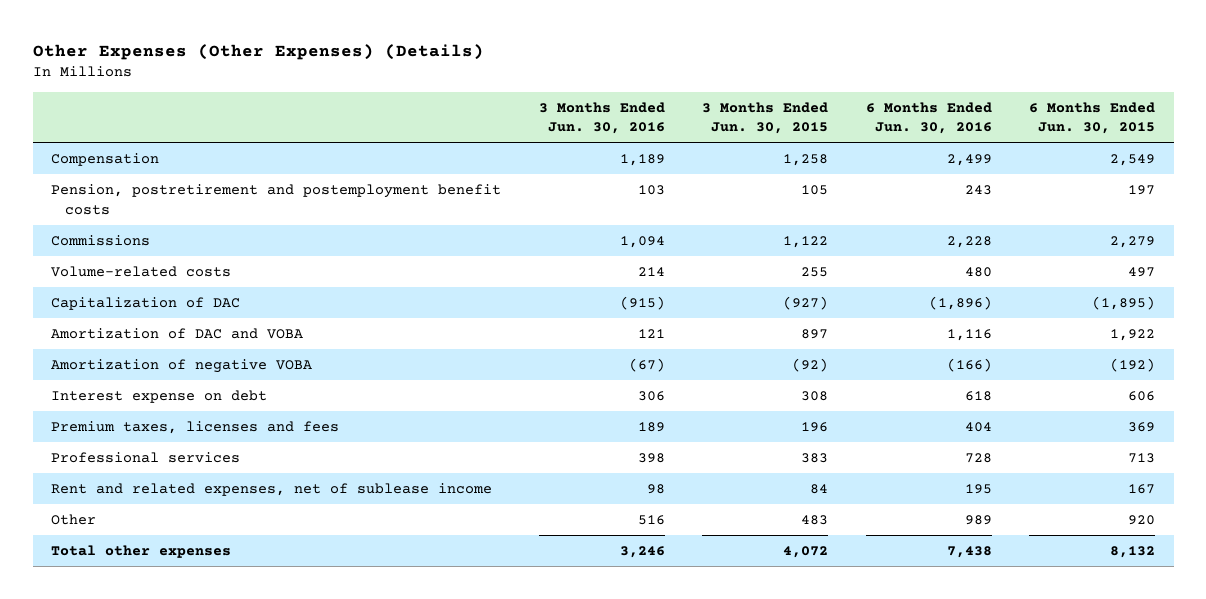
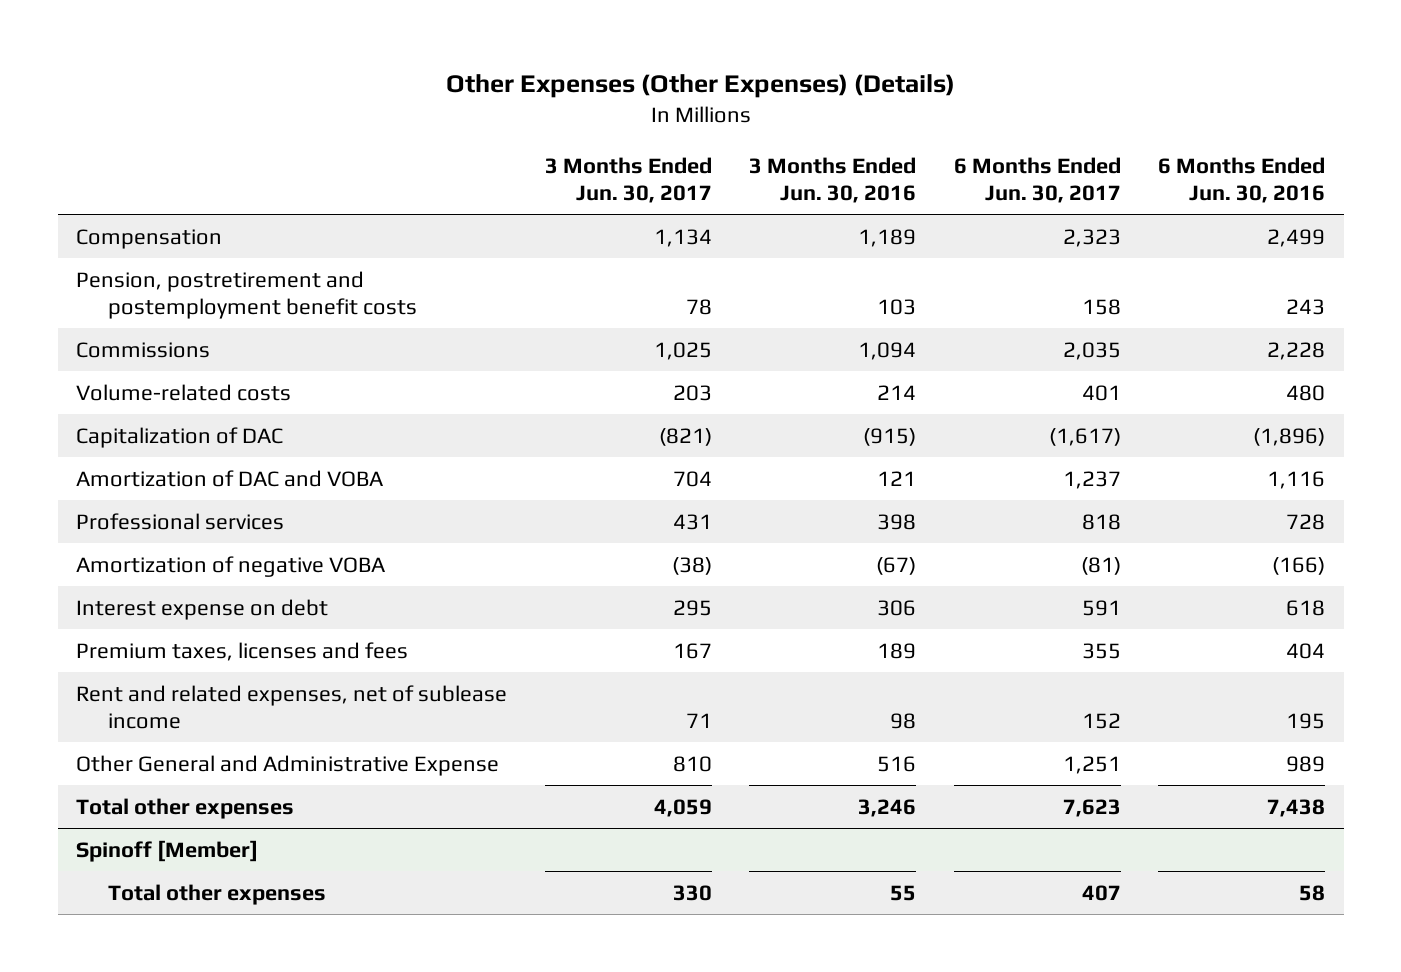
[702,101,829,135] 3 Months Ended Jun. 30, 2015 -> none
[1028,101,1155,135] 6 Months Ended Jun. 30, 2015 -> none
none -> [544,156,712,204] 3 Months Ended Jun. 30, 2017
none -> [953,156,1121,204] 6 Months Ended Jun. 30, 2017
[51,452,241,464] Professional services -> [76,512,285,530] Professional services
[51,514,97,526] Other -> [76,754,500,776] Other General and Administrative Expense
none -> [76,839,259,862] Spinoff [Member]
none -> [107,883,326,905] Total other expenses

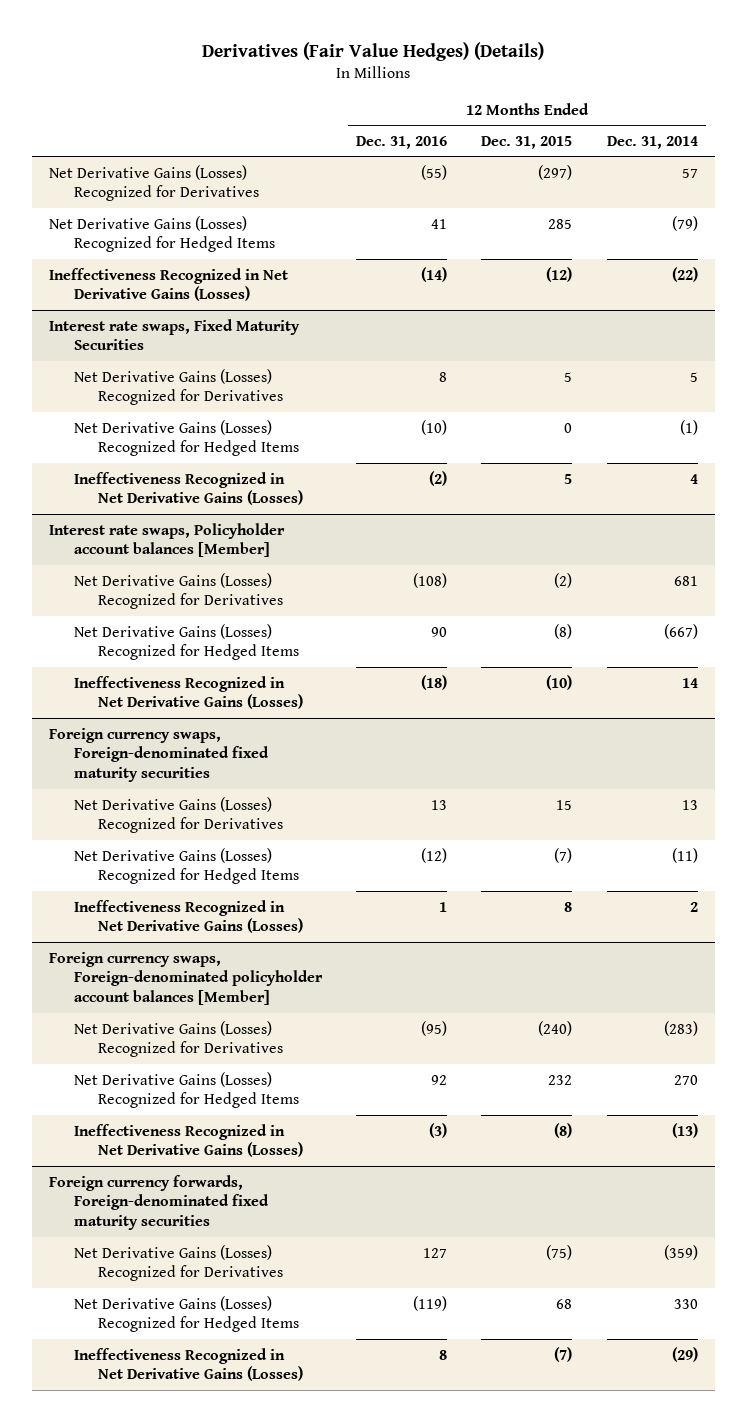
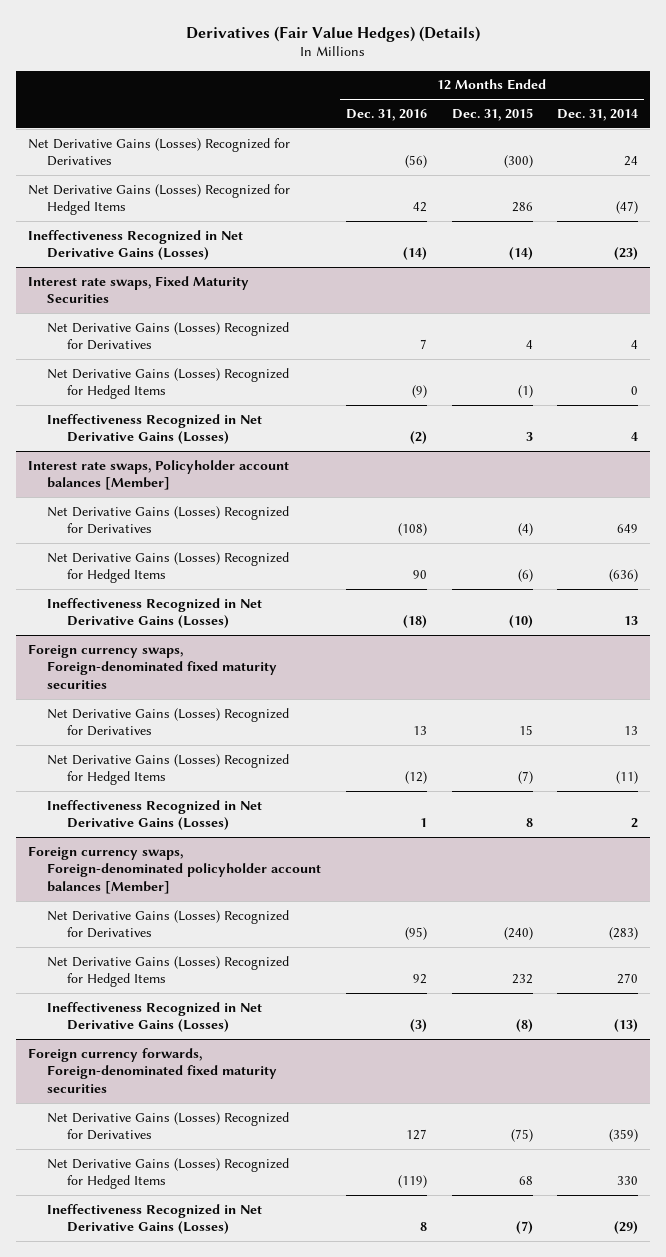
[421,164,448,180] (55) -> [404,155,427,169] (56)
[538,164,573,180] (297) -> [503,155,533,169] (300)
[681,167,698,178] 57 -> [624,156,639,167] 24
[431,218,448,229] 41 -> [412,202,427,213] 42
[548,218,573,229] 285 -> [511,202,533,213] 286
[671,215,698,231] (79) -> [616,201,639,215] (47)
[546,266,573,282] (12) -> [508,247,533,261] (14)
[671,266,698,282] (22) -> [614,247,639,261] (23)
[439,371,448,382] 8 -> [419,339,427,350] 7
[564,371,573,382] 5 -> [525,340,533,350] 4
[689,371,698,382] 5 -> [631,340,639,350] 4
[421,419,448,435] (10) -> [411,385,427,399] (9)
[564,422,573,433] 0 -> [517,385,533,399] (1)
[679,419,698,435] (1) -> [631,386,639,396] 0
[564,473,573,484] 5 -> [525,432,533,442] 3
[554,572,573,588] (2) -> [517,523,533,537] (4)
[673,575,698,586] 681 -> [617,524,639,534] 649
[554,623,573,639] (8) -> [517,569,533,583] (6)
[663,623,698,639] (667) -> [609,569,639,583] (636)
[681,677,698,688] 14 -> [624,616,639,626] 13

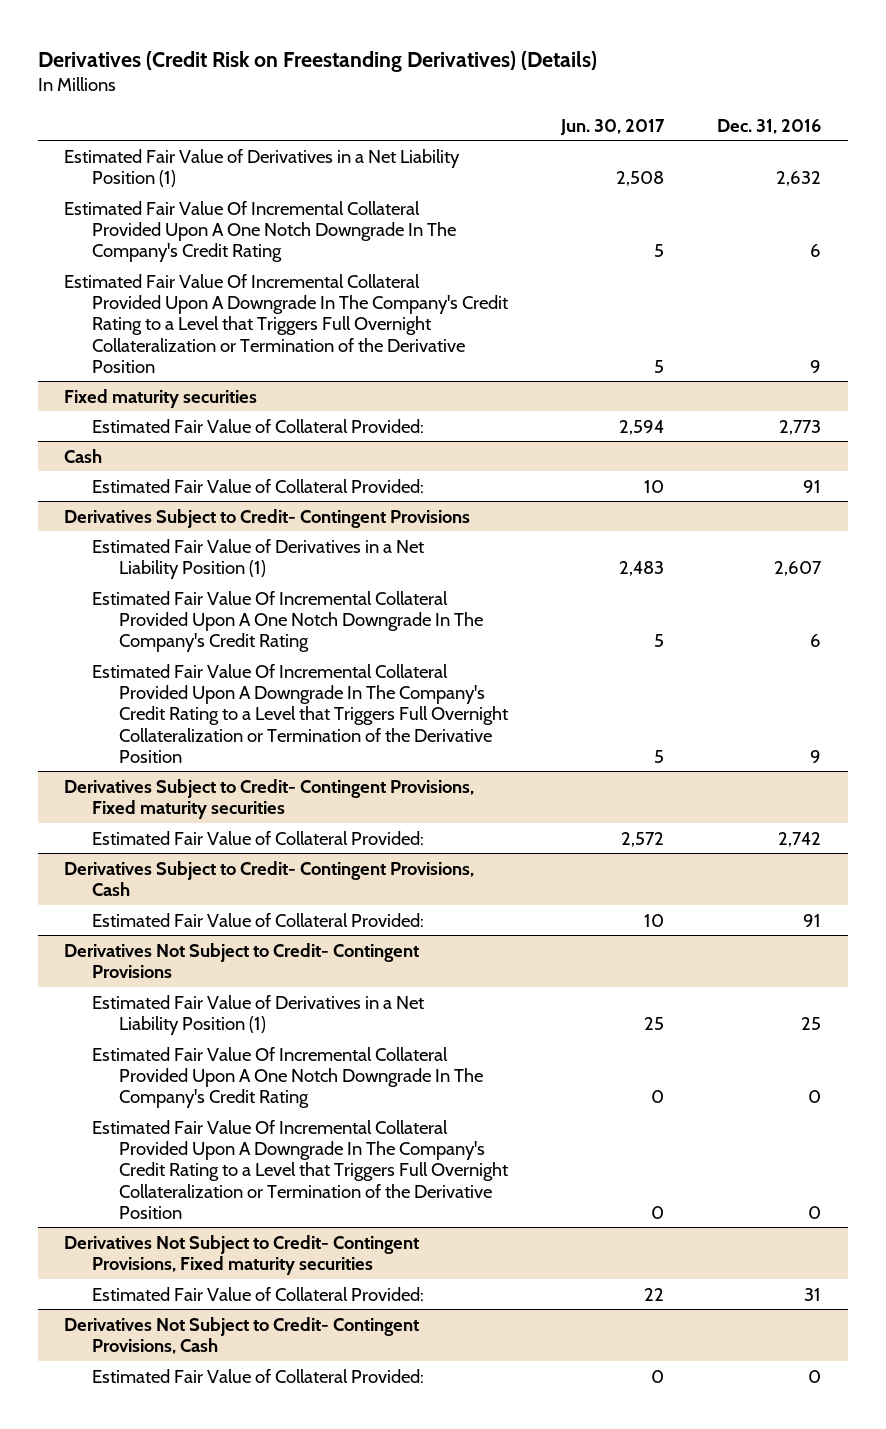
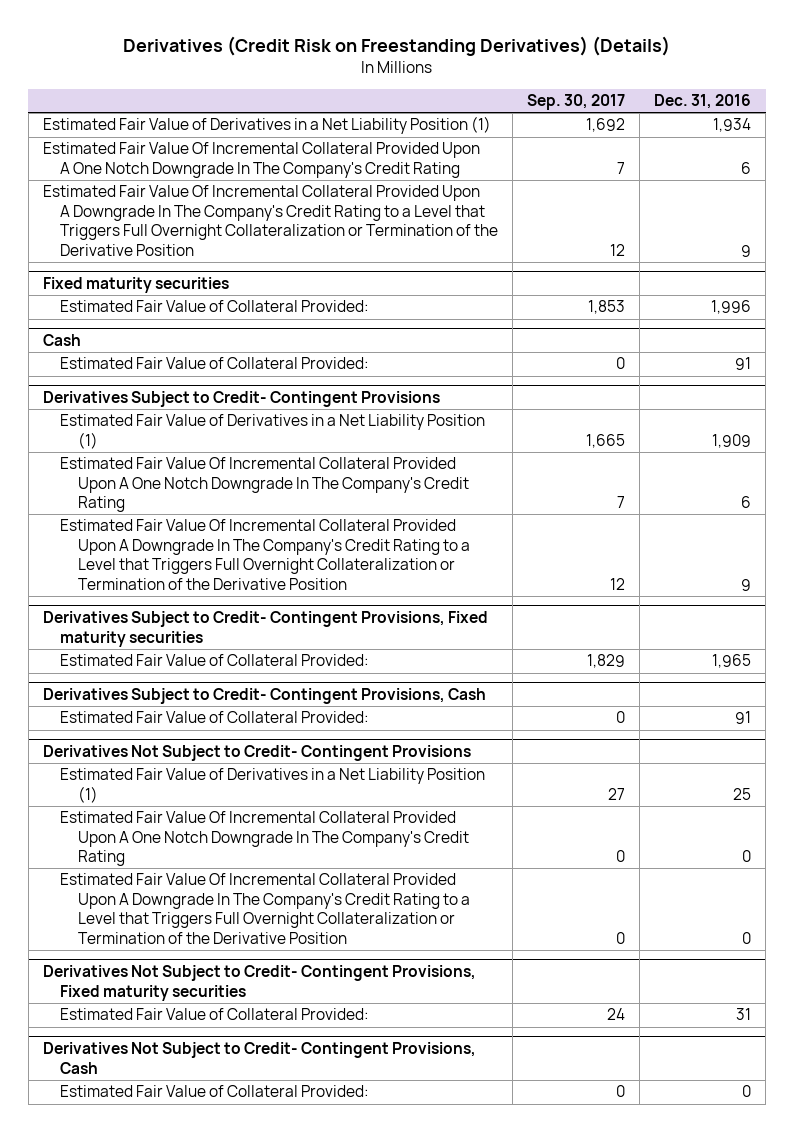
[560,118,666,135] Jun. 30, 2017 -> none
none -> [527,94,626,111] Sep. 30, 2017
[776,170,822,186] 2,632 -> [713,118,752,133] 1,934
[779,419,822,435] 2,773 -> [711,300,752,315] 1,996
[774,560,823,576] 2,607 -> [712,433,752,448] 1,909
[778,831,822,847] 2,742 -> [712,654,752,669] 1,965

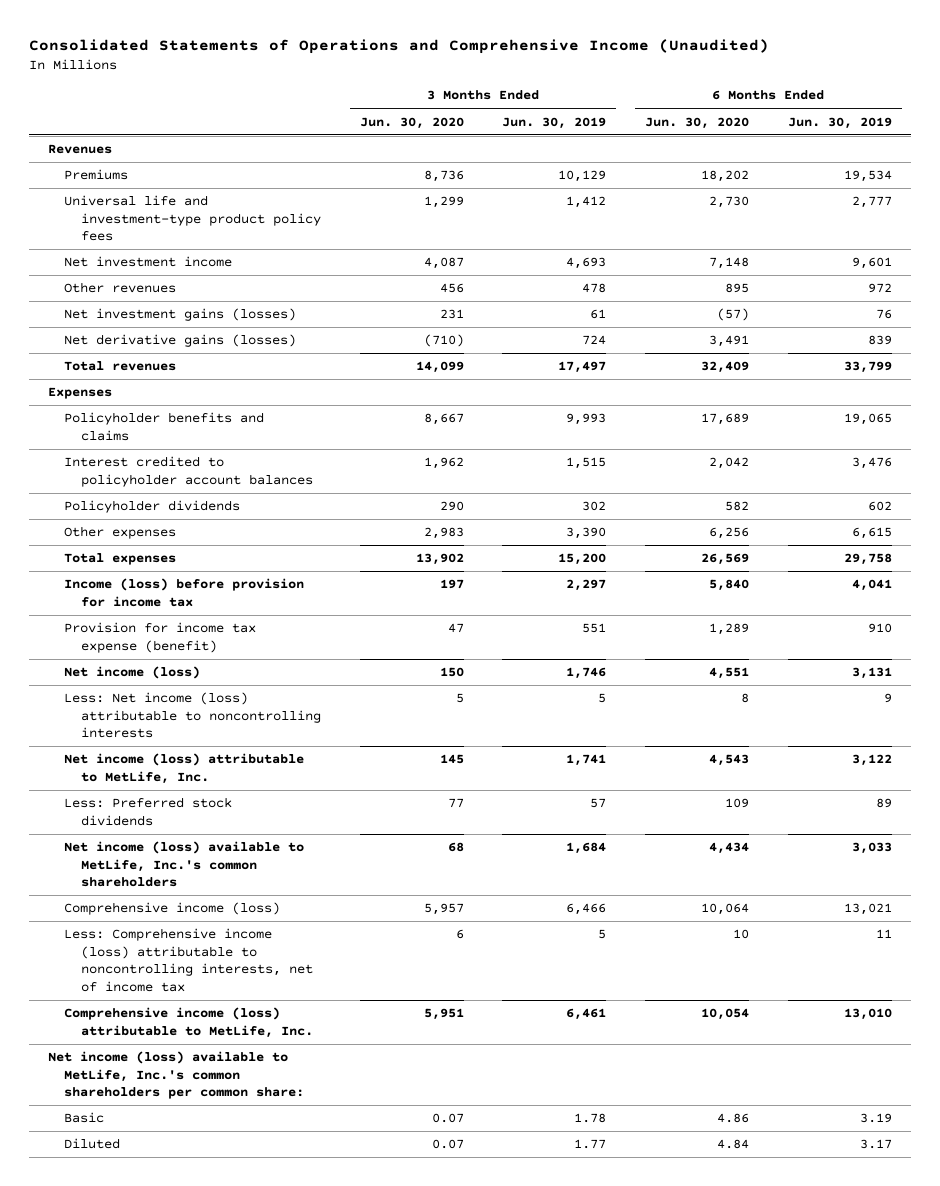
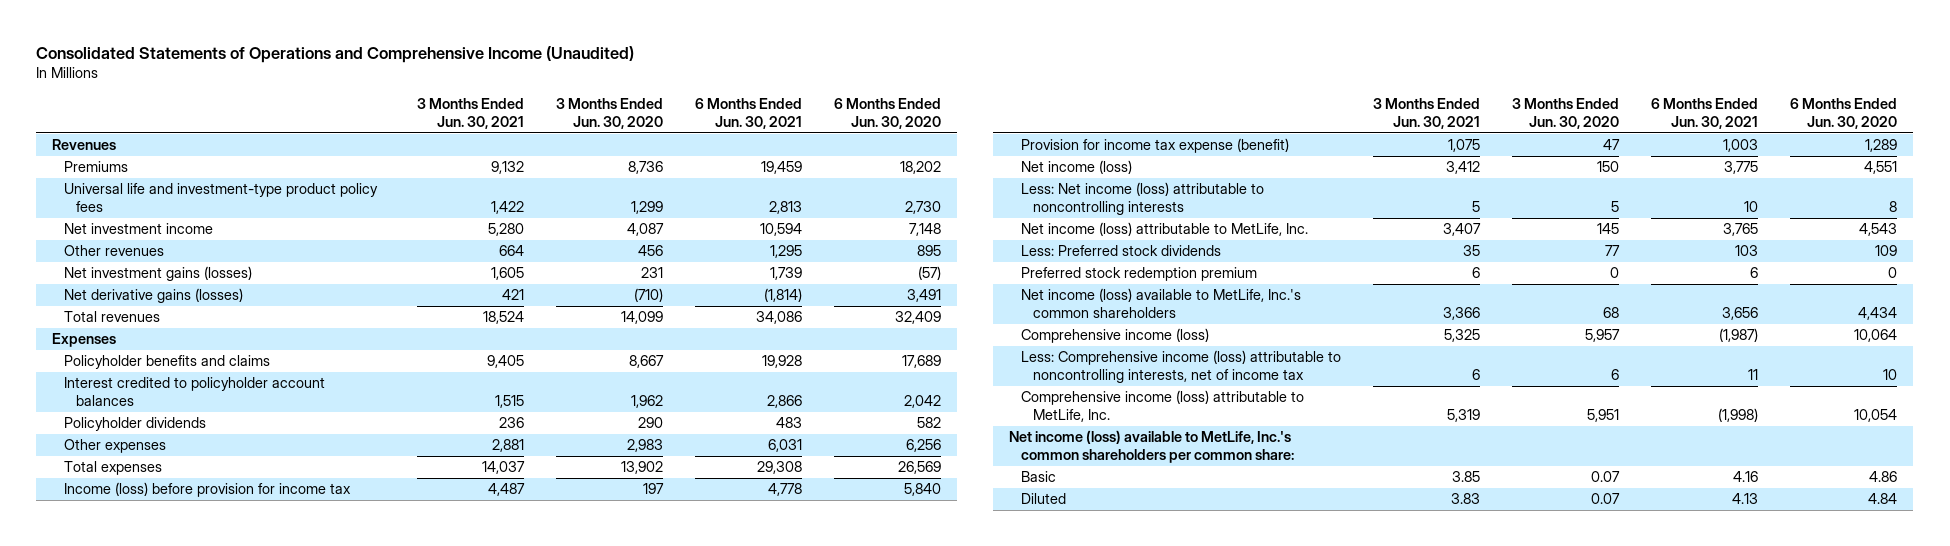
[502,116,607,129] Jun. 30, 2019 -> none
[787,116,892,129] Jun. 30, 2019 -> none
none -> [416,97,524,129] 3 Months Ended Jun. 30, 2021
none -> [694,97,802,129] 6 Months Ended Jun. 30, 2021
none -> [1021,267,1258,282] Preferred stock redemption premium

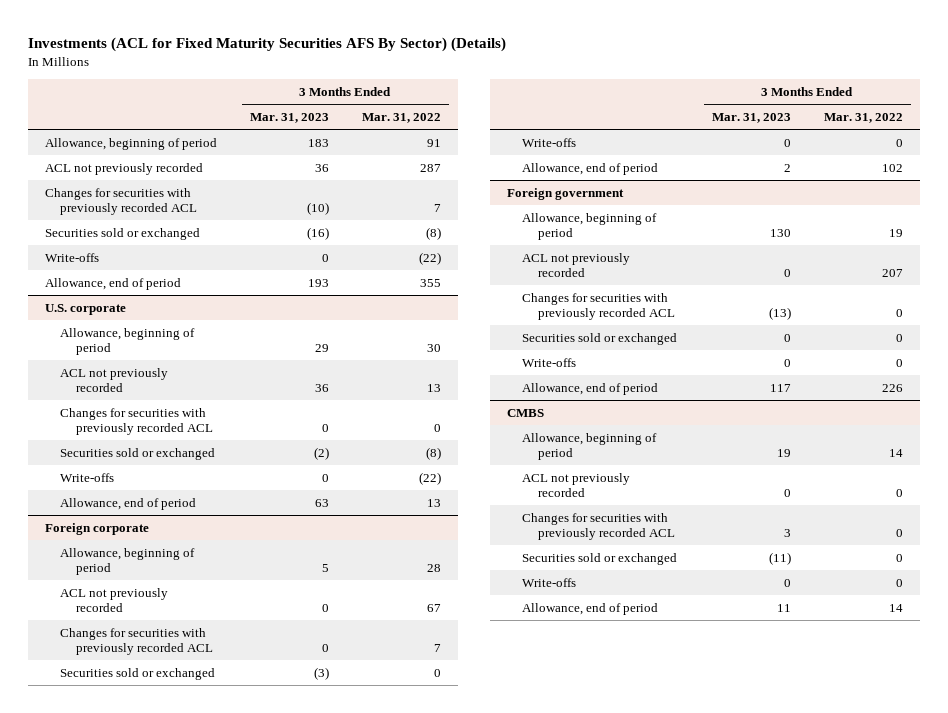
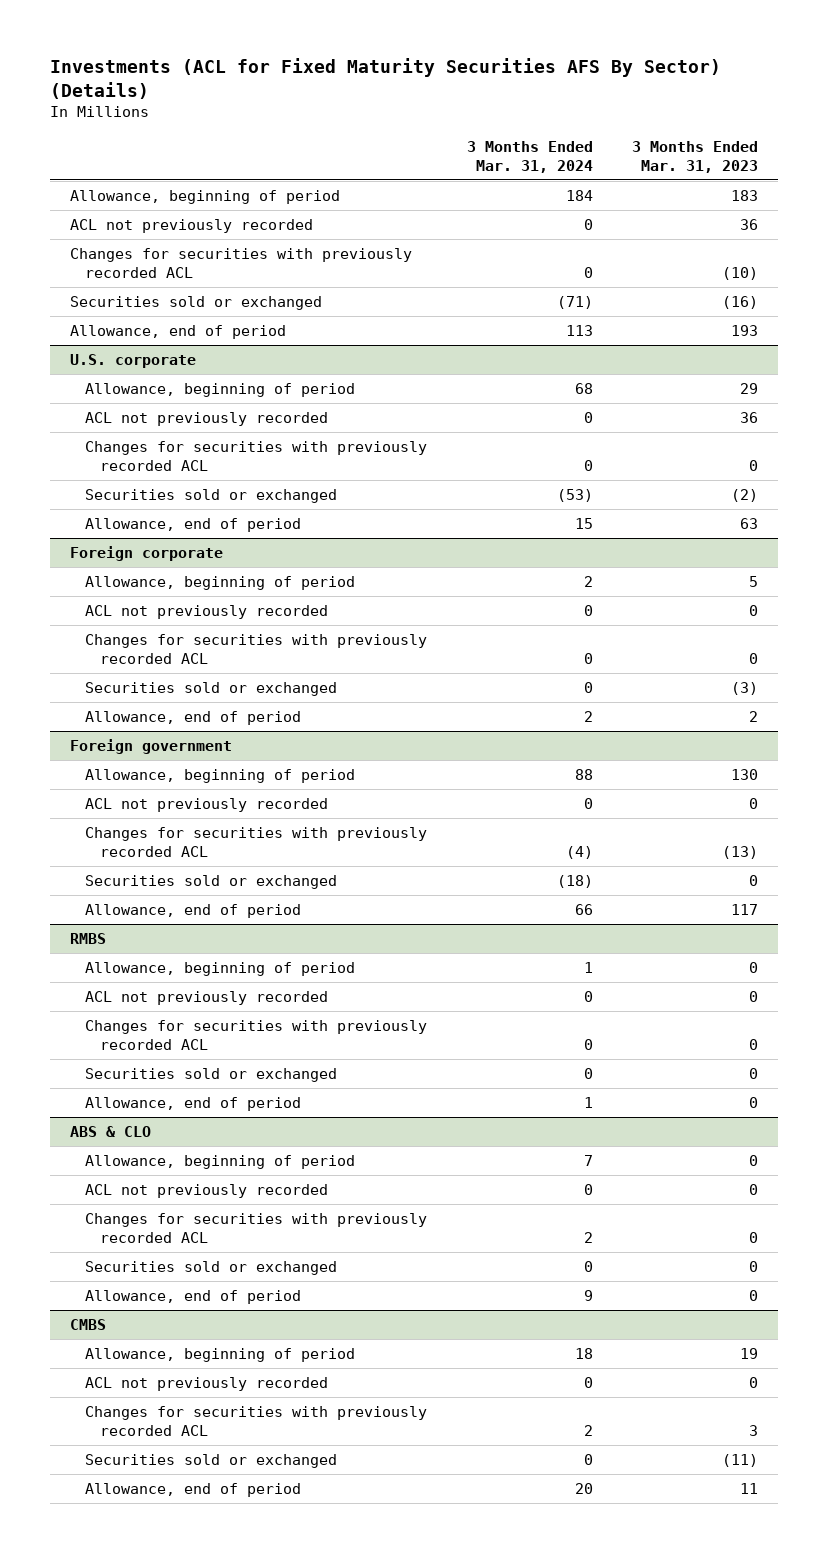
[361,112,441,123] Mar. 31, 2022 -> none
none -> [466,140,593,173] 3 Months Ended Mar. 31, 2024
[44,252,99,262] Write-offs -> none
[60,472,115,482] Write-offs -> none
[522,137,577,147] Write-offs -> none
[522,357,577,367] Write-offs -> none
none -> [69,932,106,944] RMBS
none -> [85,961,356,976] Allowance, beginning of period
none -> [85,990,329,1005] ACL not previously recorded
none -> [85,1019,428,1050] Changes for securities with previously recorded ACL
none -> [85,1067,338,1082] Securities sold or exchanged
none -> [85,1096,302,1111] Allowance, end of period
none -> [69,1125,151,1137] ABS & CLO
none -> [85,1154,356,1169] Allowance, beginning of period
none -> [85,1183,329,1198] ACL not previously recorded
none -> [85,1212,428,1243] Changes for securities with previously recorded ACL
none -> [85,1260,338,1275] Securities sold or exchanged
none -> [85,1289,302,1304] Allowance, end of period
[522,577,577,587] Write-offs -> none

